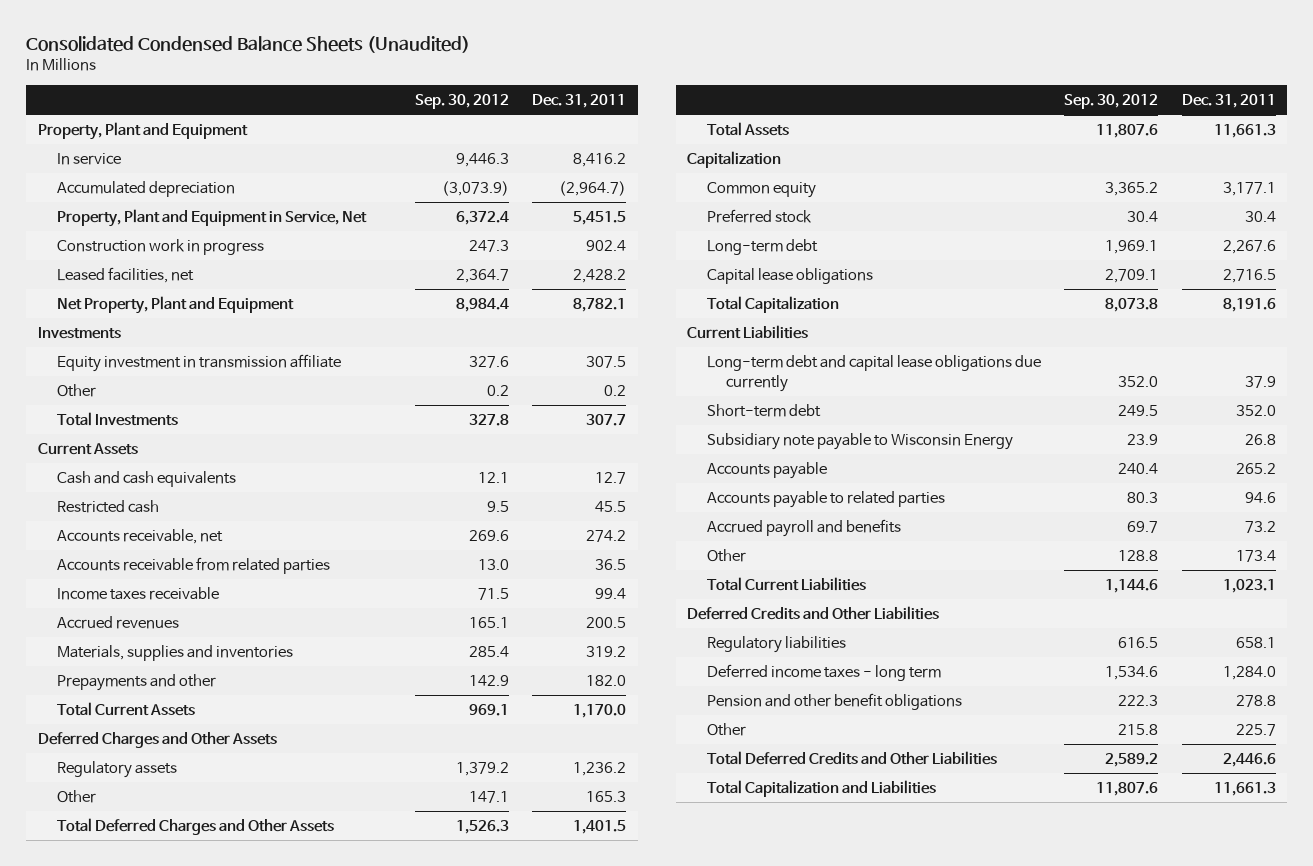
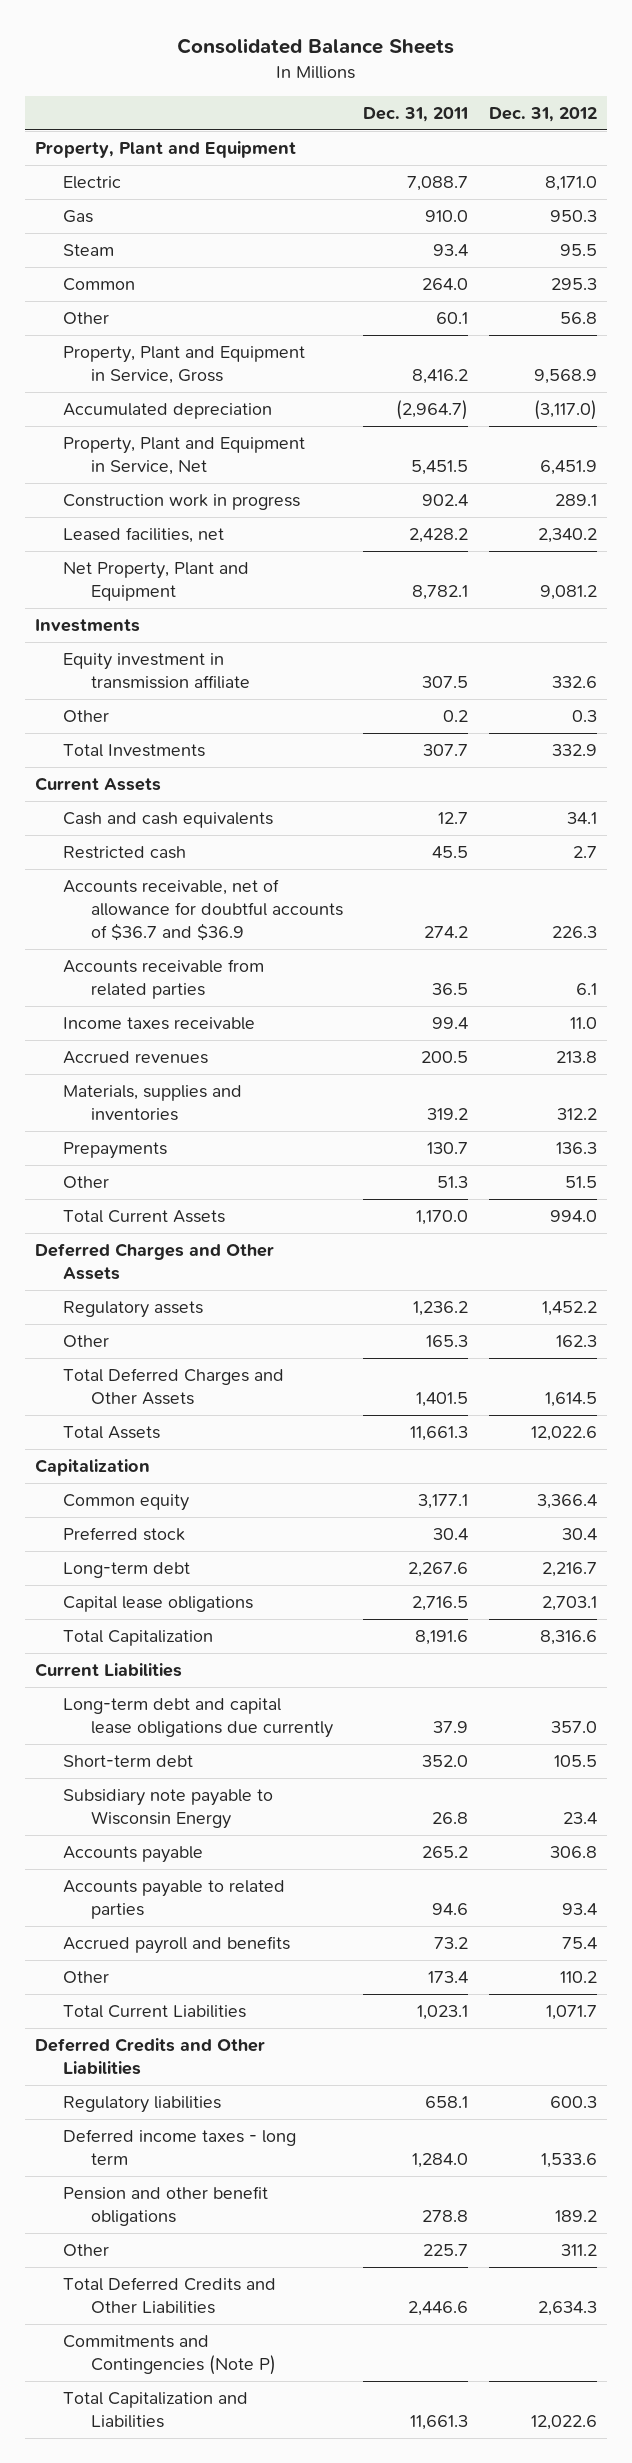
[26,35,471,53] Consolidated Condensed Balance Sheets (Unaudited) -> [176,38,454,55] Consolidated Balance Sheets
[414,93,509,109] Sep. 30, 2012 -> none
none -> [488,106,597,122] Dec. 31, 2012
none -> [63,176,122,190] Electric
none -> [63,210,94,224] Gas
none -> [63,244,115,257] Steam
none -> [63,278,136,292] Common
none -> [63,312,110,325] Other
[57,152,122,165] In service -> [63,346,306,384] Property, Plant and Equipment in Service, Gross
[57,528,224,544] Accounts receivable, net -> [63,879,344,941] Accounts receivable, net of allowance for doubtful accounts of $36.7 and $36.9
[57,673,217,691] Prepayments and other -> none
none -> [63,1142,168,1160] Prepayments
none -> [63,1176,110,1189] Other
none -> [63,2335,277,2375] Commitments and Contingencies (Note P)

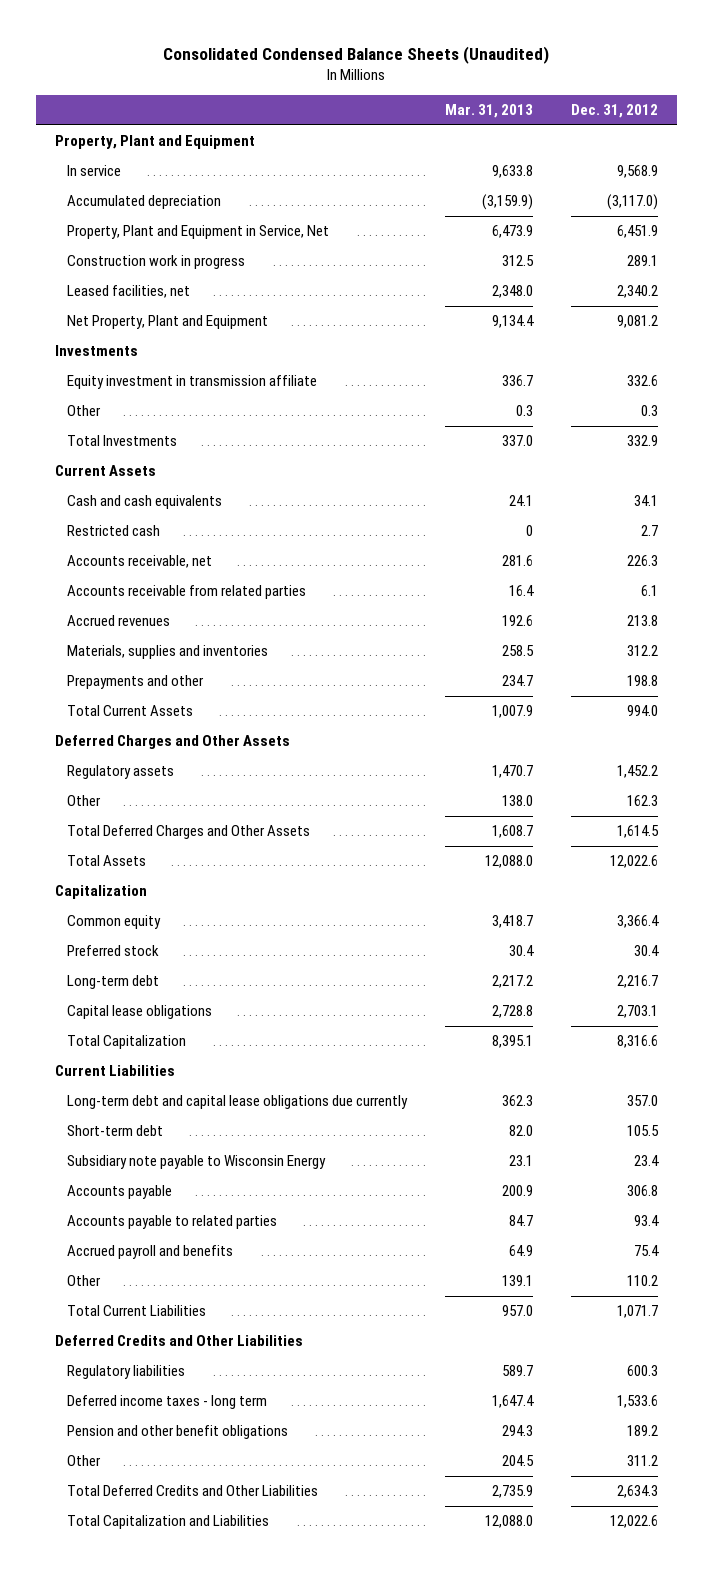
[176,38,454,55] Consolidated Balance Sheets -> [163,45,550,64] Consolidated Condensed Balance Sheets (Unaudited)
[363,106,469,122] Dec. 31, 2011 -> none
none -> [444,104,533,119] Mar. 31, 2013
[63,176,122,190] Electric -> none
[63,210,94,224] Gas -> none
[63,244,115,257] Steam -> none
[63,278,136,292] Common -> none
[63,312,110,325] Other -> none
[63,346,306,384] Property, Plant and Equipment in Service, Gross -> [66,165,121,177] In service
[63,879,344,941] Accounts receivable, net of allowance for doubtful accounts of $36.7 and $36.9 -> [66,555,212,569] Accounts receivable, net
[63,1017,256,1031] Income taxes receivable -> none
[63,1142,168,1160] Prepayments -> none
[63,1176,110,1189] Other -> none
none -> [66,675,204,690] Prepayments and other
[63,2335,277,2375] Commitments and Contingencies (Note P) -> none

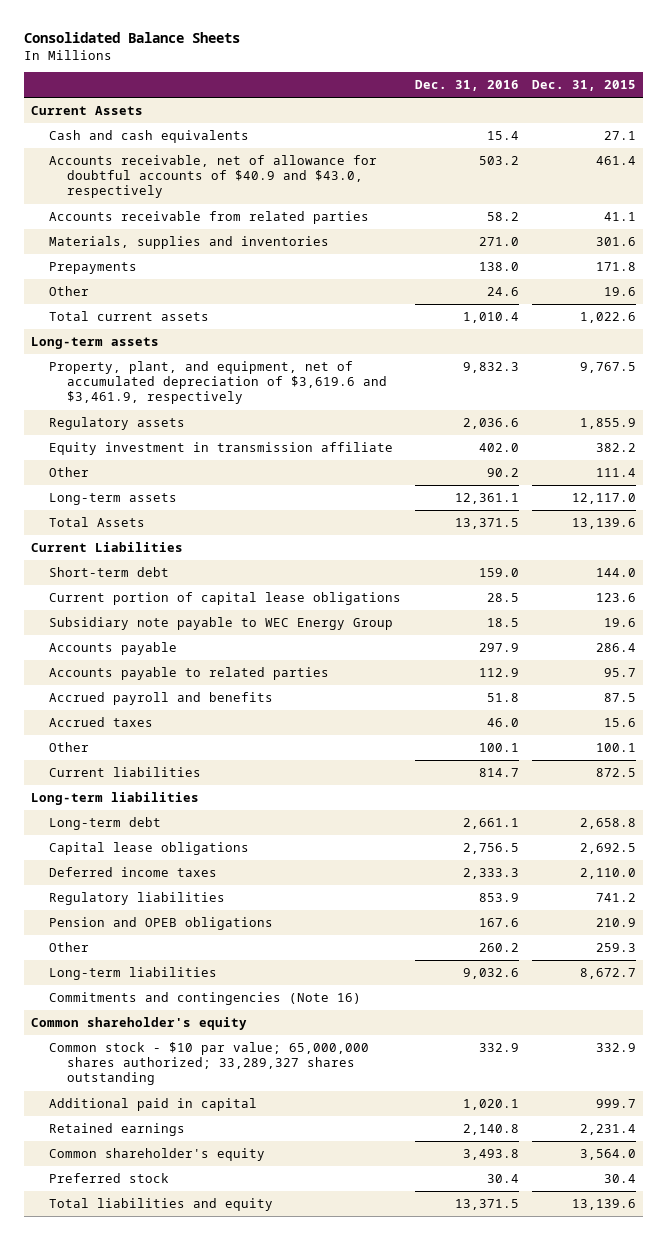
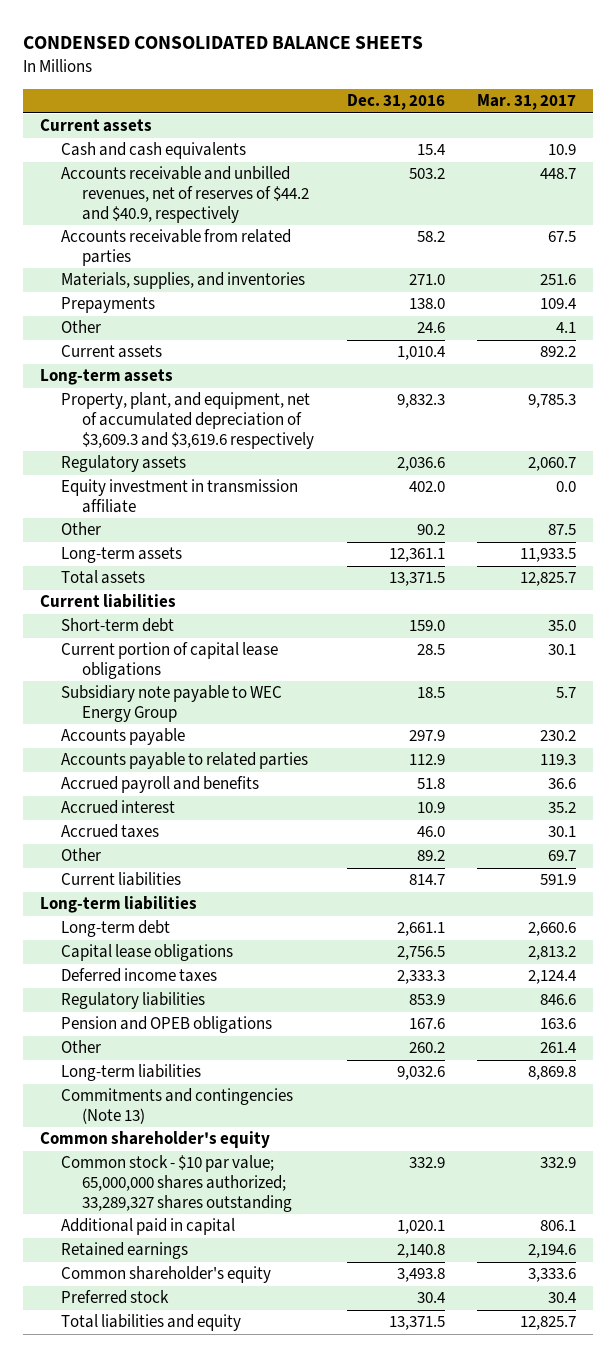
[24,32,241,44] Consolidated Balance Sheets -> [23,36,424,50] CONDENSED CONSOLIDATED BALANCE SHEETS
[532,80,637,92] Dec. 31, 2015 -> none
none -> [477,94,577,111] Mar. 31, 2017
[30,105,143,115] Current Assets -> [39,119,152,133] Current assets
[48,154,377,199] Accounts receivable, net of allowance for doubtful accounts of $40.9 and $43.0, respectively -> [60,166,310,223] Accounts receivable and unbilled revenues, net of reserves of $44.2 and $40.9, respectively
[48,235,329,249] Materials, supplies and inventories -> [60,272,305,290] Materials, supplies, and inventories
[48,310,209,321] Total current assets -> [60,345,162,359] Current assets
[48,360,387,405] Property, plant, and equipment, net of accumulated depreciation of $3,619.6 and $3,461.9, respectively -> [60,392,315,449] Property, plant, and equipment, net of accumulated depreciation of $3,609.3 and $3,619.6 respectively
[48,516,145,527] Total Assets -> [60,570,145,585] Total assets
[30,541,183,552] Current Liabilities -> [39,594,176,609] Current liabilities
none -> [60,800,175,815] Accrued interest
[478,742,519,752] 100.1 -> [416,850,445,862] 89.2
[48,991,361,1005] Commitments and contingencies (Note 16) -> [60,1088,293,1125] Commitments and contingencies (Note 13)

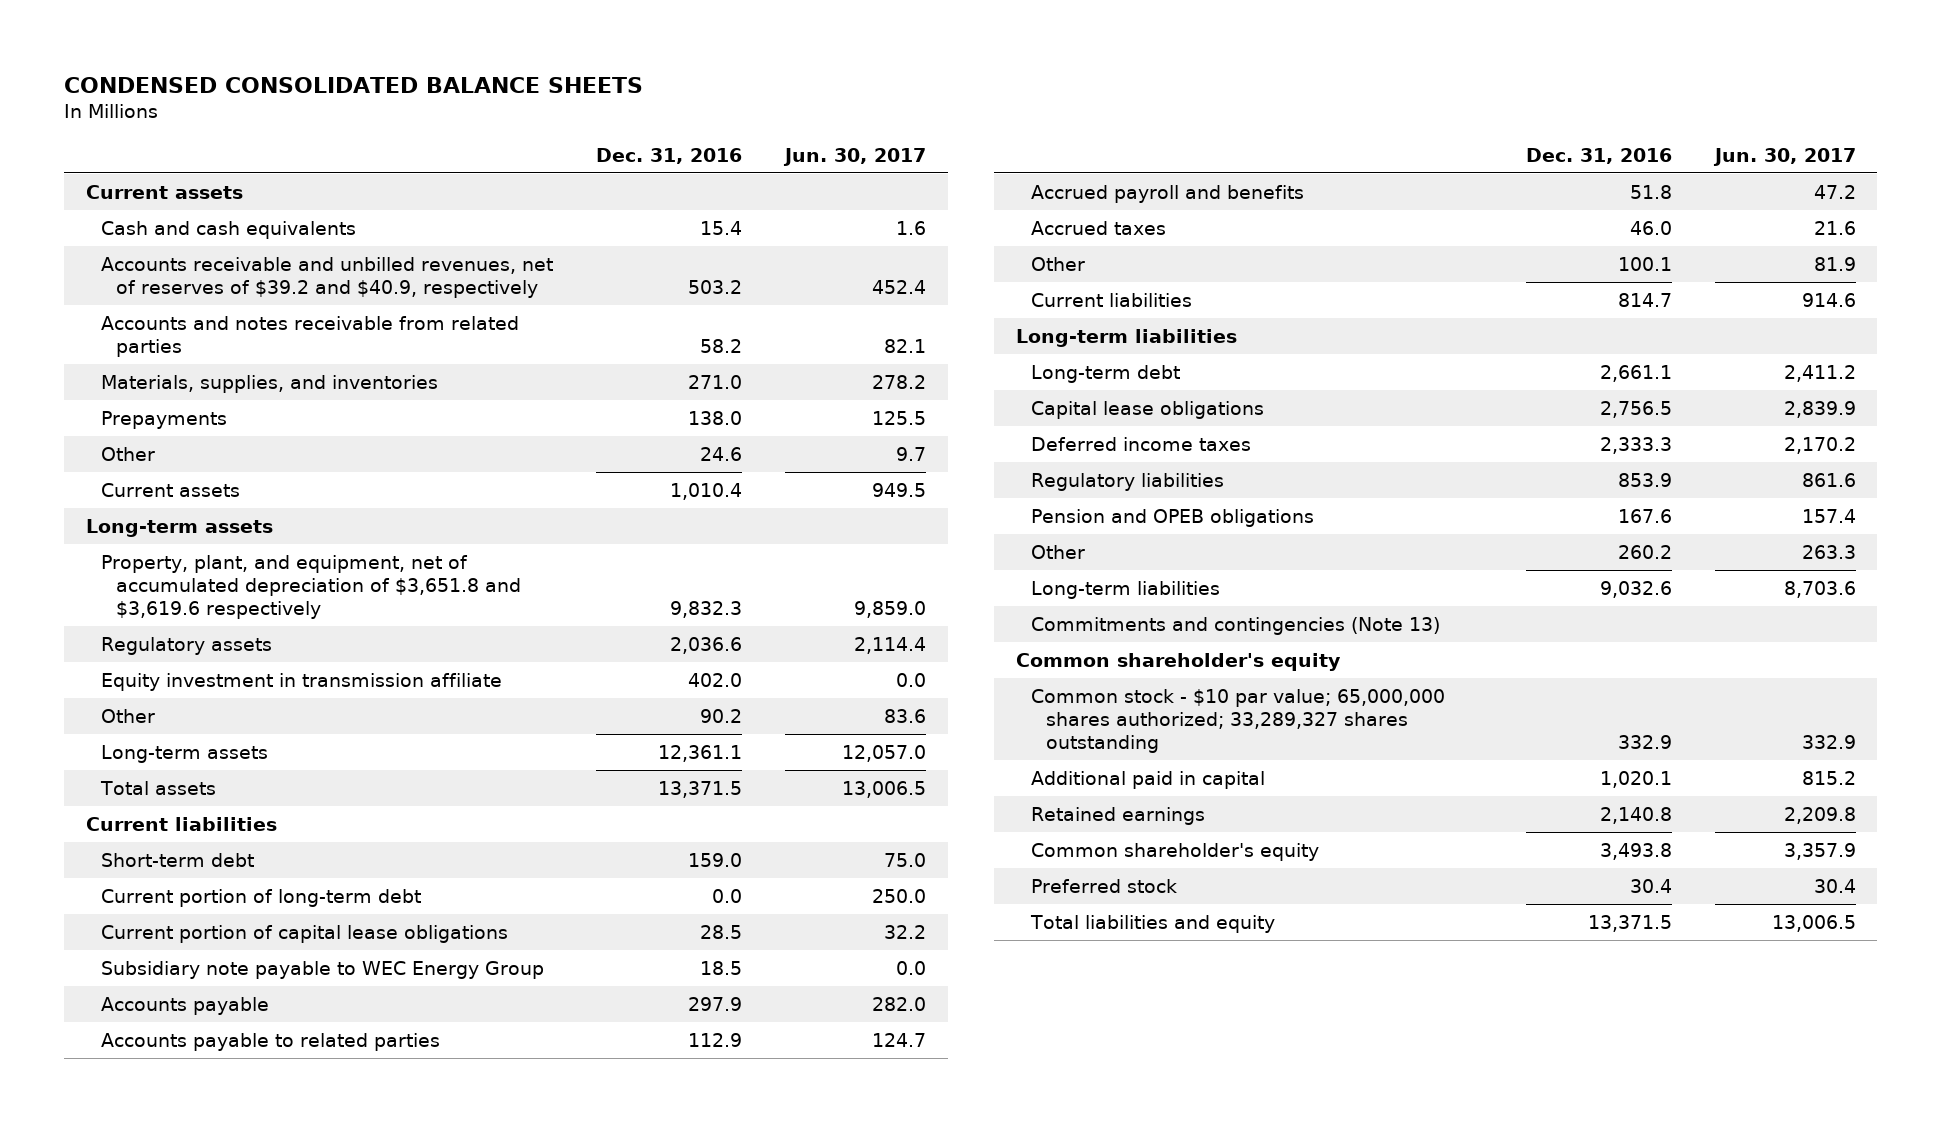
[477,94,577,111] Mar. 31, 2017 -> none
none -> [782,147,926,166] Jun. 30, 2017
[60,166,310,223] Accounts receivable and unbilled revenues, net of reserves of $44.2 and $40.9, respectively -> [100,256,553,298] Accounts receivable and unbilled revenues, net of reserves of $39.2 and $40.9, respectively
[60,229,291,267] Accounts receivable from related parties -> [100,315,519,357] Accounts and notes receivable from related parties
[60,392,315,449] Property, plant, and equipment, net of accumulated depreciation of $3,609.3 and $3,619.6 respectively -> [100,554,521,619] Property, plant, and equipment, net of accumulated depreciation of $3,651.8 and $3,619.6 respectively
none -> [100,888,421,907] Current portion of long-term debt
[60,800,175,815] Accrued interest -> none
[416,850,445,862] 89.2 -> [1617,256,1672,271] 100.1

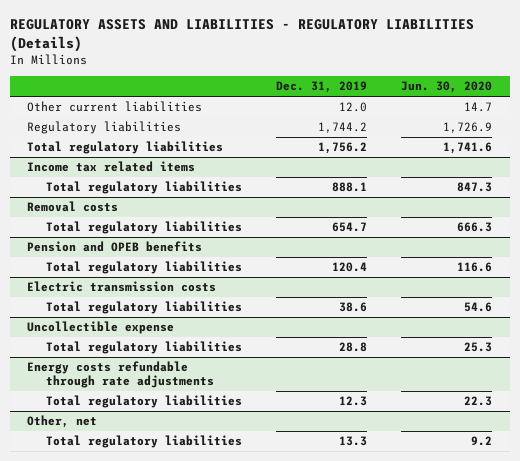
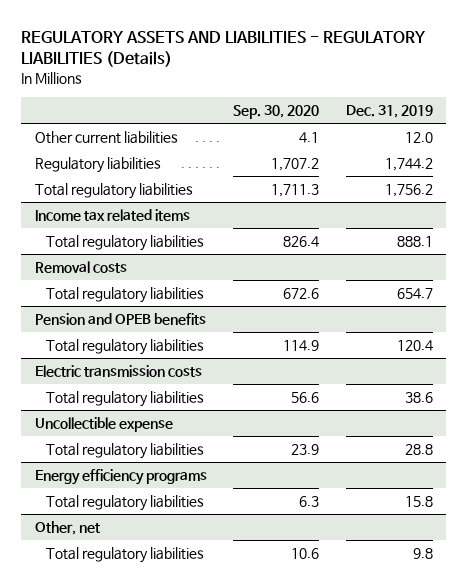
[401,81,493,94] Jun. 30, 2020 -> none
none -> [233,105,320,120] Sep. 30, 2020
[27,361,214,389] Energy costs refundable through rate adjustments -> none
none -> [34,469,207,486] Energy efficiency programs
[339,396,368,407] 12.3 -> [405,496,434,508] 15.8
[339,436,368,447] 13.3 -> [413,548,434,560] 9.8

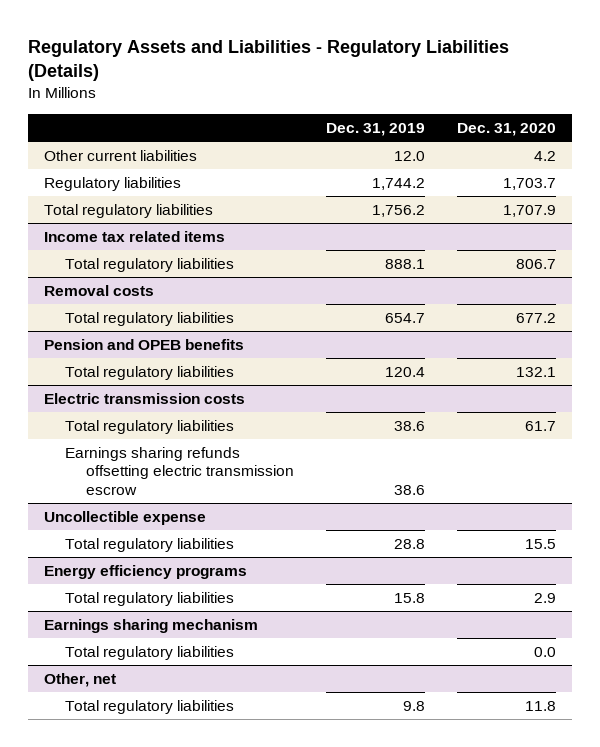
[21,30,427,68] REGULATORY ASSETS AND LIABILITIES - REGULATORY LIABILITIES (Details) -> [28,39,510,82] Regulatory Assets and Liabilities - Regulatory Liabilities (Details)
[233,105,320,120] Sep. 30, 2020 -> none
none -> [456,123,556,137] Dec. 31, 2020
none -> [65,446,294,495] Earnings sharing refunds offsetting electric transmission escrow
none -> [44,618,259,633] Earnings sharing mechanism
none -> [65,645,235,660] Total regulatory liabilities

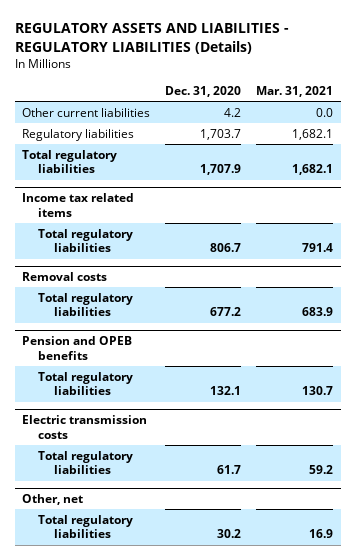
[28,39,510,82] Regulatory Assets and Liabilities - Regulatory Liabilities (Details) -> [14,23,289,55] REGULATORY ASSETS AND LIABILITIES - REGULATORY LIABILITIES (Details)
[325,123,425,137] Dec. 31, 2019 -> none
none -> [256,86,334,98] Mar. 31, 2021
[65,446,294,495] Earnings sharing refunds offsetting electric transmission escrow -> none
[44,510,207,525] Uncollectible expense -> none
[65,537,235,552] Total regulatory liabilities -> none
[44,564,248,579] Energy efficiency programs -> none
[65,591,235,606] Total regulatory liabilities -> none
[44,618,259,633] Earnings sharing mechanism -> none
[65,645,235,660] Total regulatory liabilities -> none
[524,700,556,711] 11.8 -> [217,529,242,539] 30.2

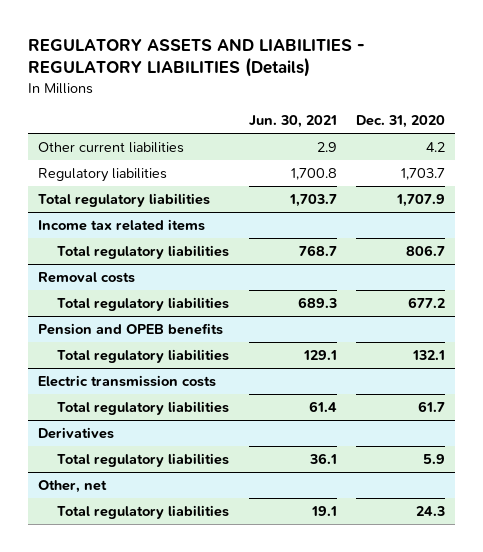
[256,86,334,98] Mar. 31, 2021 -> none
none -> [248,115,337,129] Jun. 30, 2021
none -> [37,426,114,439] Derivatives
none -> [57,452,230,467] Total regulatory liabilities
[217,529,242,539] 30.2 -> [416,505,446,516] 24.3

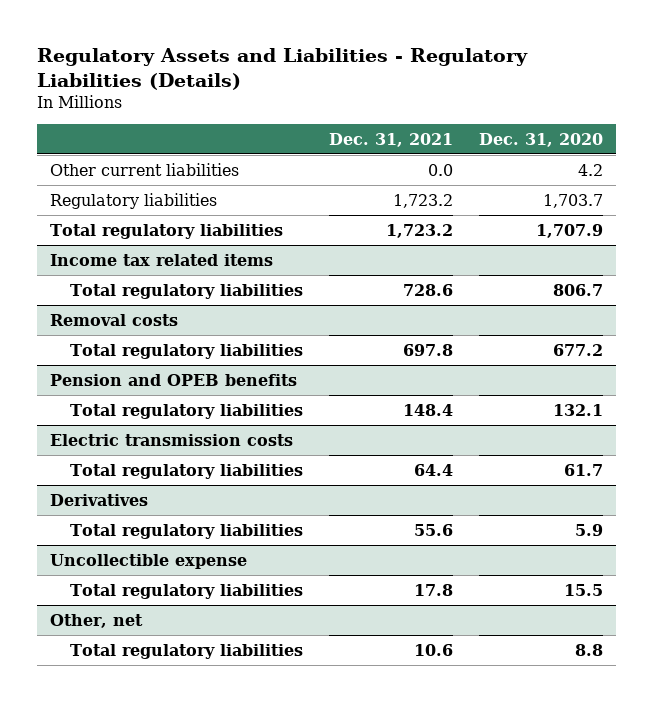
[27,37,365,78] REGULATORY ASSETS AND LIABILITIES - REGULATORY LIABILITIES (Details) -> [37,47,529,90] Regulatory Assets and Liabilities - Regulatory Liabilities (Details)
[248,115,337,129] Jun. 30, 2021 -> none
none -> [329,132,454,147] Dec. 31, 2021
none -> [50,553,248,569] Uncollectible expense
none -> [70,583,304,599] Total regulatory liabilities
[416,505,446,516] 24.3 -> [574,643,603,656] 8.8

